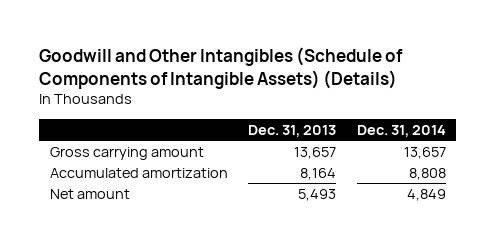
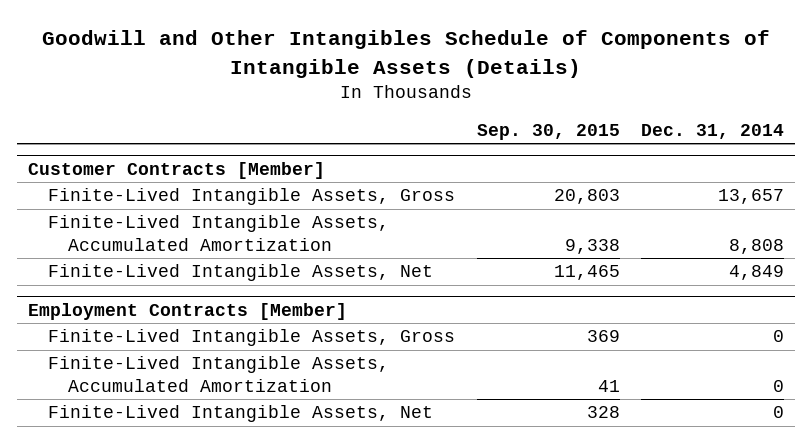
[39,46,404,89] Goodwill and Other Intangibles (Schedule of Components of Intangible Assets) (Details) -> [41,30,770,78] Goodwill and Other Intangibles Schedule of Components of Intangible Assets (Details)
[248,124,337,137] Dec. 31, 2013 -> none
none -> [476,123,620,140] Sep. 30, 2015
none -> [28,161,326,179] Customer Contracts [Member]
[49,147,204,161] Gross carrying amount -> [48,188,456,206] Finite-Lived Intangible Assets, Gross
[49,168,228,179] Accumulated amortization -> [48,215,390,251] Finite-Lived Intangible Assets, Accumulated Amortization
[49,189,130,200] Net amount -> [48,264,434,282] Finite-Lived Intangible Assets, Net
none -> [28,302,348,320] Employment Contracts [Member]
none -> [48,329,456,347] Finite-Lived Intangible Assets, Gross
none -> [48,356,390,392] Finite-Lived Intangible Assets, Accumulated Amortization
none -> [48,405,434,423] Finite-Lived Intangible Assets, Net

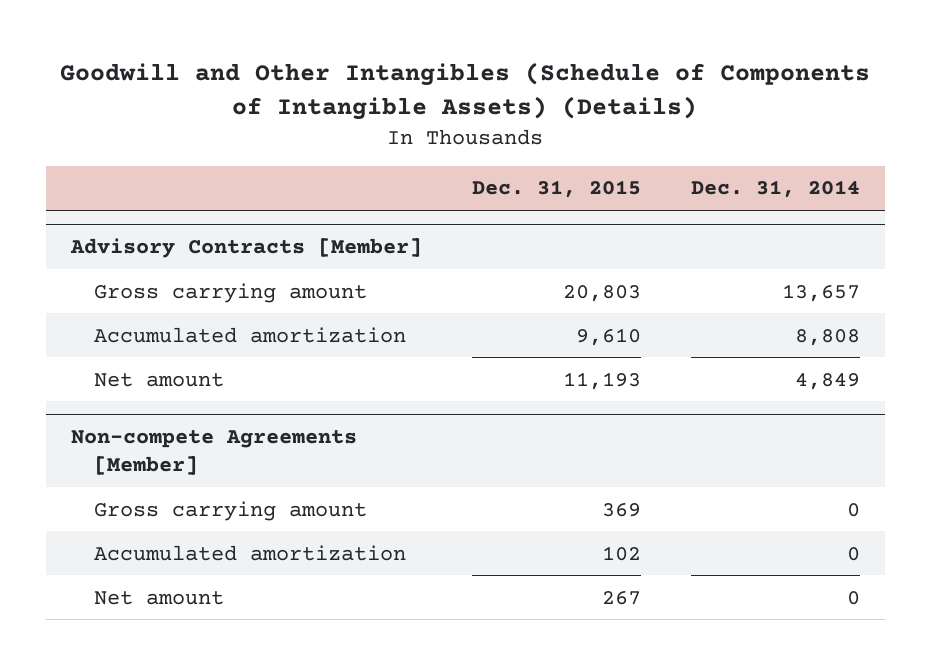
[41,30,770,78] Goodwill and Other Intangibles Schedule of Components of Intangible Assets (Details) -> [60,62,871,121] Goodwill and Other Intangibles (Schedule of Components of Intangible Assets) (Details)
[476,123,620,140] Sep. 30, 2015 -> none
none -> [471,180,641,199] Dec. 31, 2015
[28,161,326,179] Customer Contracts [Member] -> [69,238,422,259] Advisory Contracts [Member]
[48,188,456,206] Finite-Lived Intangible Assets, Gross -> [94,282,368,303] Gross carrying amount
[48,215,390,251] Finite-Lived Intangible Assets, Accumulated Amortization -> [94,326,407,343] Accumulated amortization
[48,264,434,282] Finite-Lived Intangible Assets, Net -> [94,372,225,387] Net amount
[28,302,348,320] Employment Contracts [Member] -> [70,430,357,475] Non-compete Agreements [Member]
[48,329,456,347] Finite-Lived Intangible Assets, Gross -> [94,500,368,521] Gross carrying amount
[48,356,390,392] Finite-Lived Intangible Assets, Accumulated Amortization -> [94,544,407,561] Accumulated amortization
[48,405,434,423] Finite-Lived Intangible Assets, Net -> [94,590,225,605] Net amount

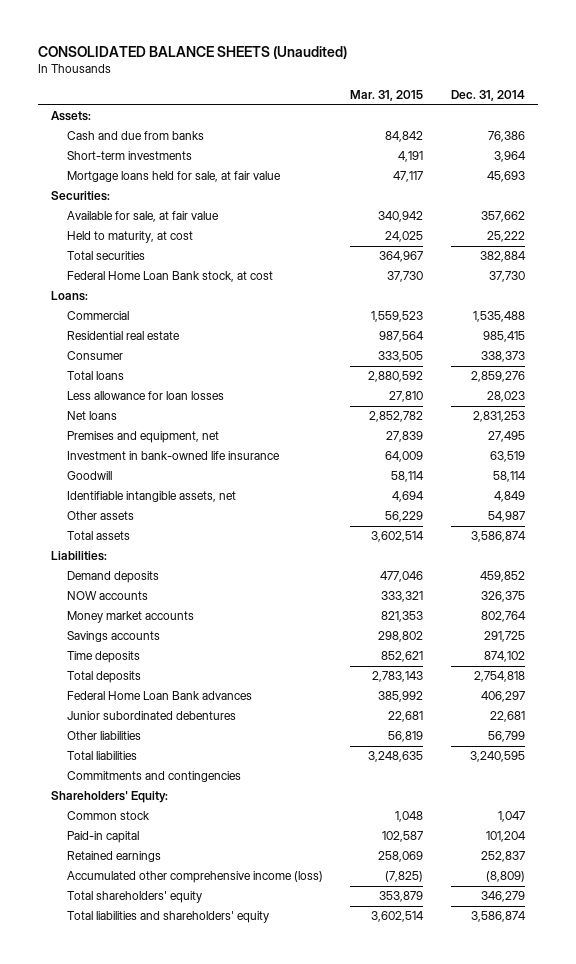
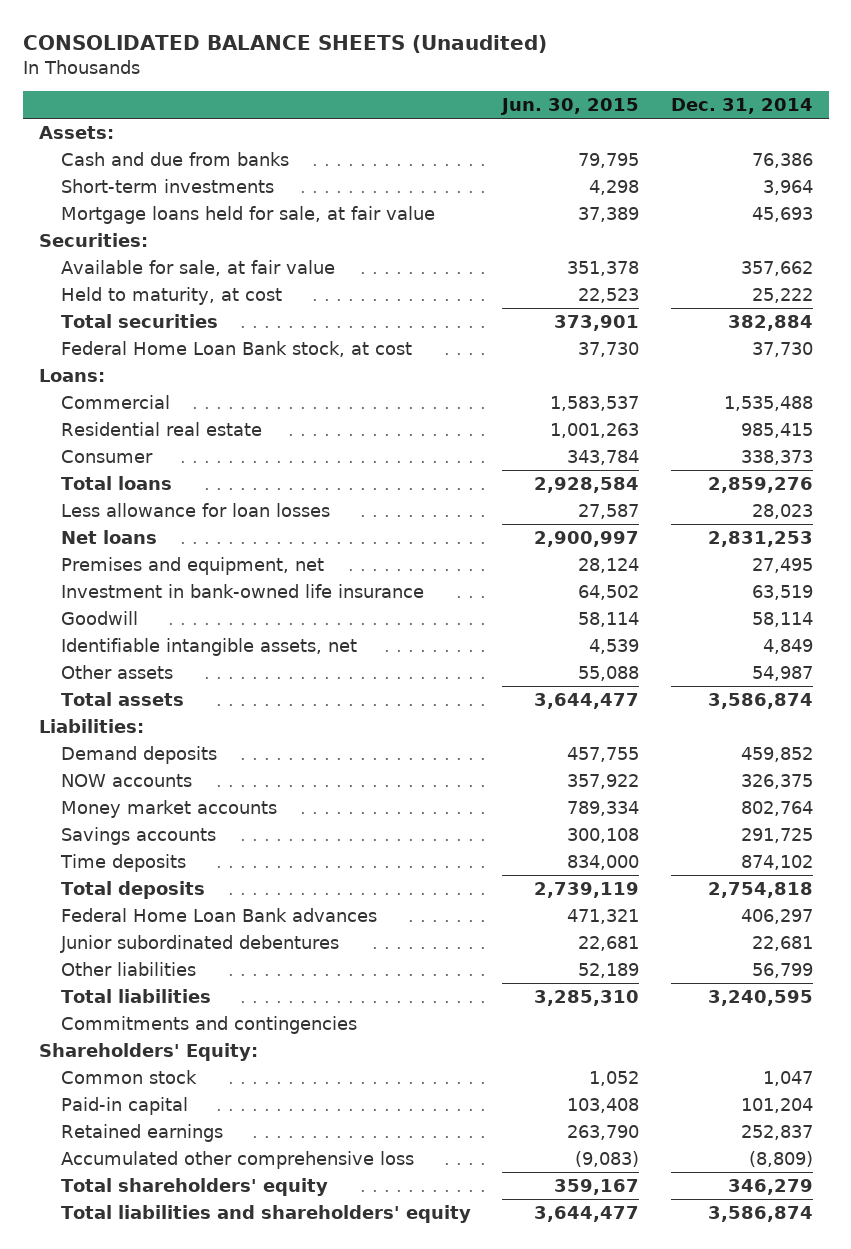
[350,90,424,102] Mar. 31, 2015 -> none
none -> [500,98,640,116] Jun. 30, 2015
[67,871,324,884] Accumulated other comprehensive income (loss) -> [60,1150,414,1169] Accumulated other comprehensive loss

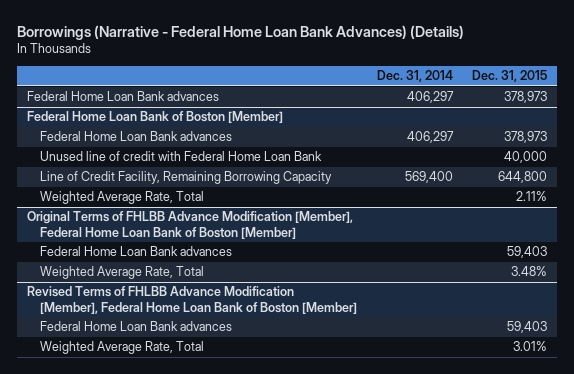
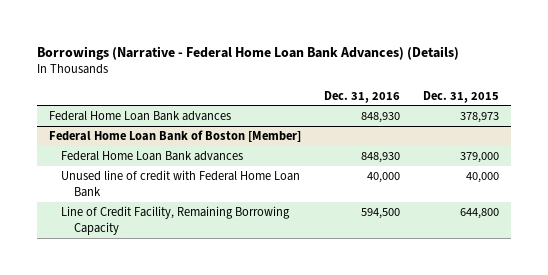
[376,70,453,83] Dec. 31, 2014 -> none
none -> [324,90,401,103] Dec. 31, 2016
[504,131,548,144] 378,973 -> [460,151,500,163] 379,000
[40,191,205,205] Weighted Average Rate, Total -> none
[27,211,354,240] Original Terms of FHLBB Advance Modification [Member], Federal Home Loan Bank of Boston [Member] -> none
[40,246,233,257] Federal Home Loan Bank advances -> none
[40,266,205,280] Weighted Average Rate, Total -> none
[27,286,358,315] Revised Terms of FHLBB Advance Modification [Member], Federal Home Loan Bank of Boston [Member] -> none
[40,321,233,332] Federal Home Loan Bank advances -> none
[40,341,205,355] Weighted Average Rate, Total -> none

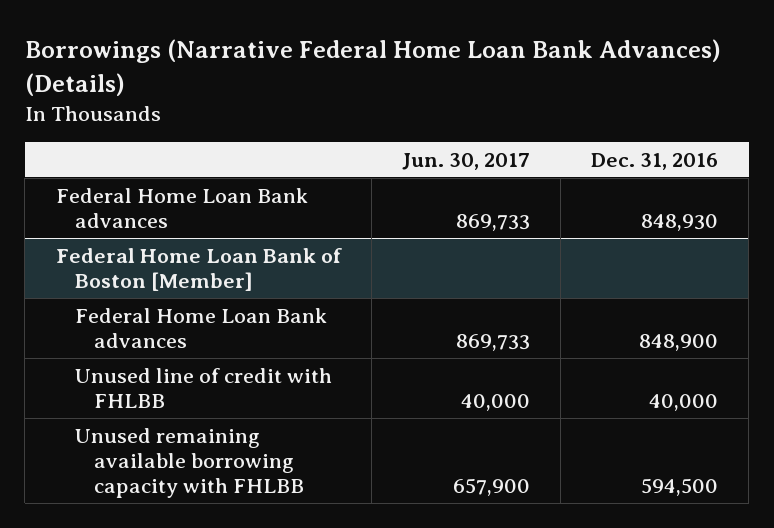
[37,45,460,60] Borrowings (Narrative - Federal Home Loan Bank Advances) (Details) -> [24,39,721,96] Borrowings (Narrative Federal Home Loan Bank Advances) (Details)
[423,90,500,103] Dec. 31, 2015 -> none
none -> [401,152,530,170] Jun. 30, 2017
[361,151,401,163] 848,930 -> [639,333,719,351] 848,900
[61,169,301,197] Unused line of credit with Federal Home Loan Bank -> [74,367,332,408] Unused line of credit with FHLBB
[61,205,291,235] Line of Credit Facility, Remaining Borrowing Capacity -> [74,427,304,499] Unused remaining available borrowing capacity with FHLBB

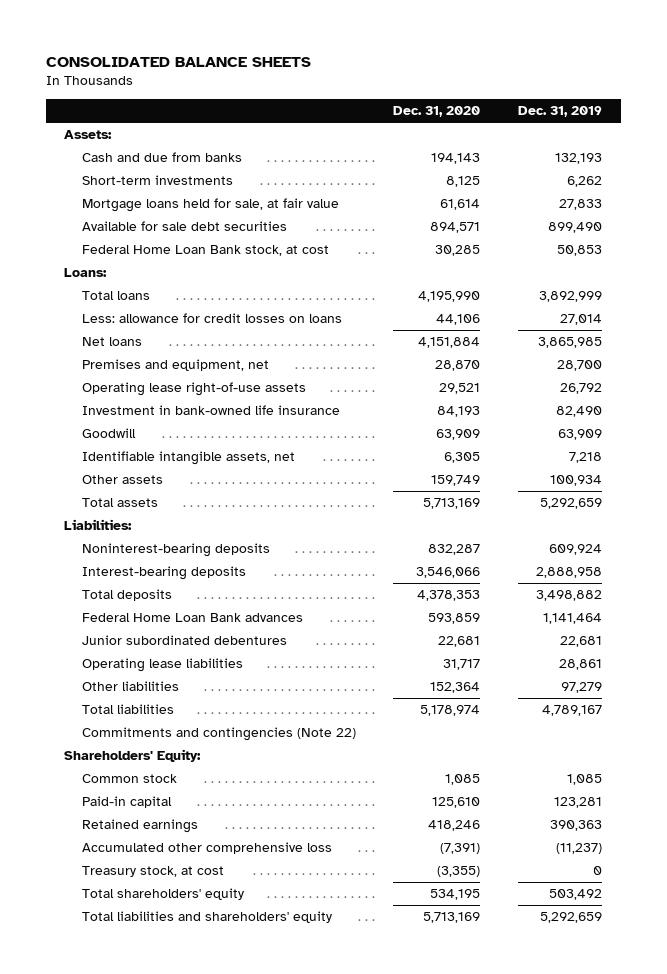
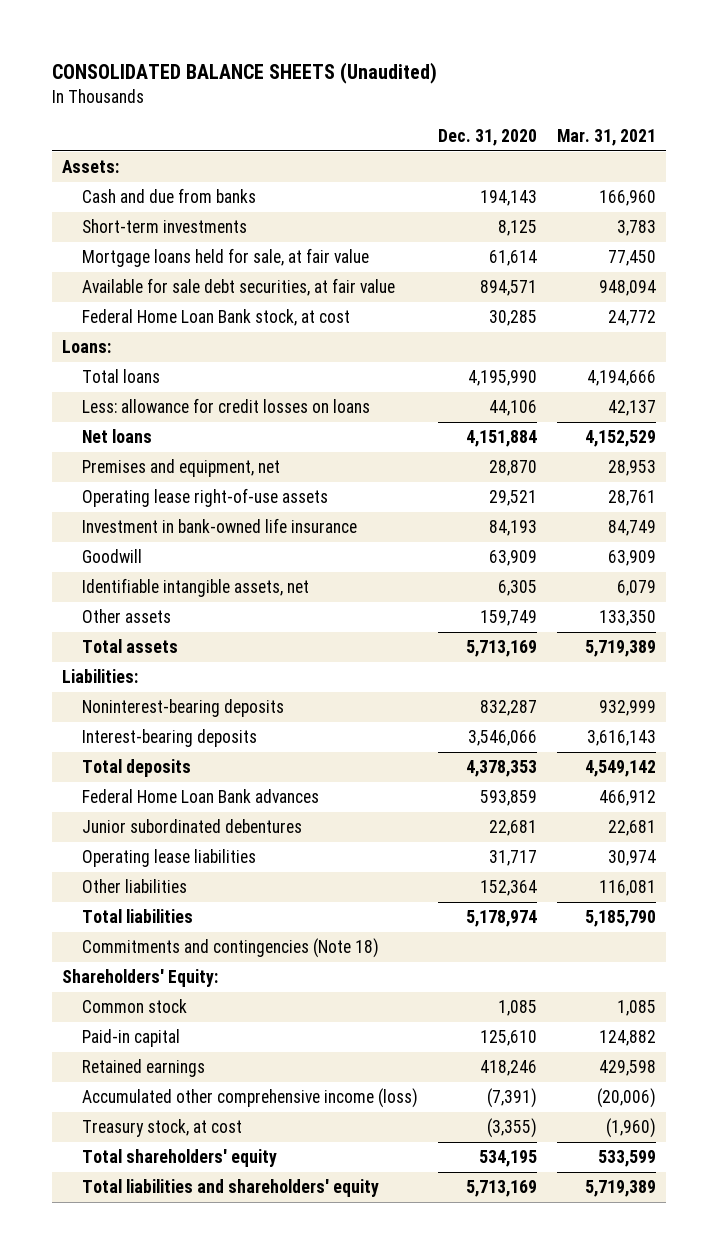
[45,56,311,67] CONSOLIDATED BALANCE SHEETS -> [52,62,438,85] CONSOLIDATED BALANCE SHEETS (Unaudited)
[518,106,603,118] Dec. 31, 2019 -> none
none -> [556,128,656,146] Mar. 31, 2021
[81,221,287,232] Available for sale debt securities -> [82,278,396,297] Available for sale debt securities, at fair value
[81,727,356,742] Commitments and contingencies (Note 22) -> [82,938,380,959] Commitments and contingencies (Note 18)
[81,842,332,855] Accumulated other comprehensive loss -> [82,1088,419,1109] Accumulated other comprehensive income (loss)

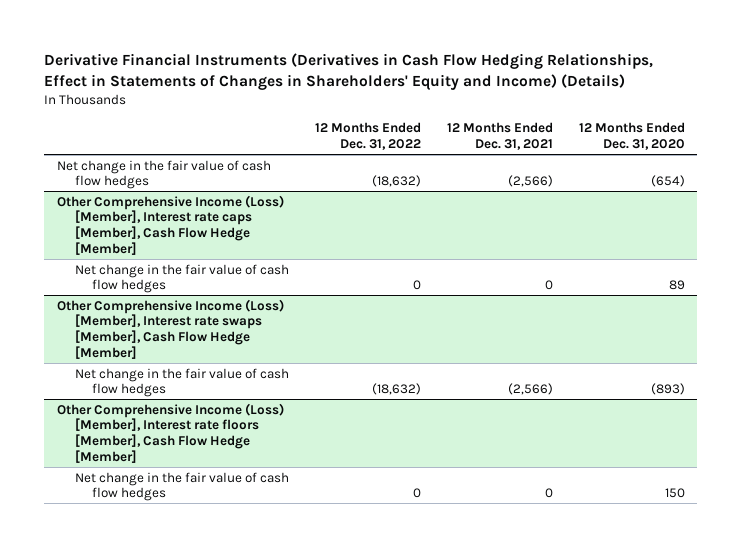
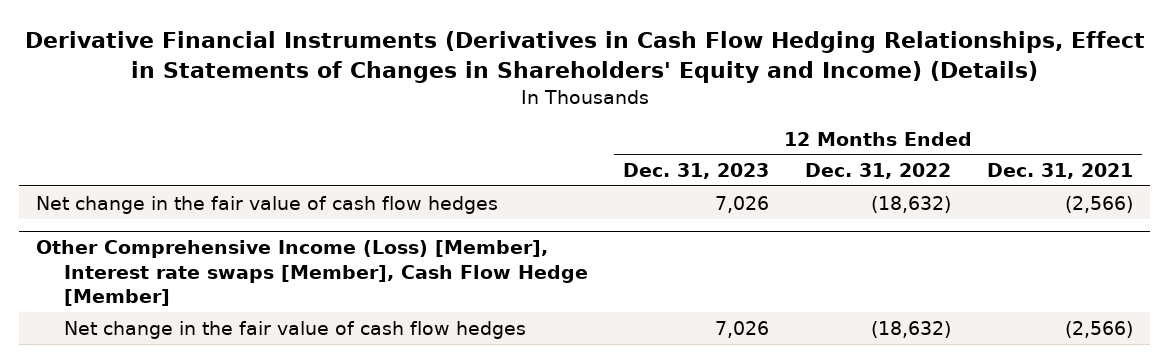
[578,122,685,151] 12 Months Ended Dec. 31, 2020 -> none
none -> [623,163,770,180] Dec. 31, 2023
[57,194,285,255] Other Comprehensive Income (Loss) [Member], Interest rate caps [Member], Cash Flow Hedge [Member] -> none
[74,263,289,294] Net change in the fair value of cash flow hedges -> none
[57,402,285,463] Other Comprehensive Income (Loss) [Member], Interest rate floors [Member], Cash Flow Hedge [Member] -> none
[74,471,289,502] Net change in the fair value of cash flow hedges -> none

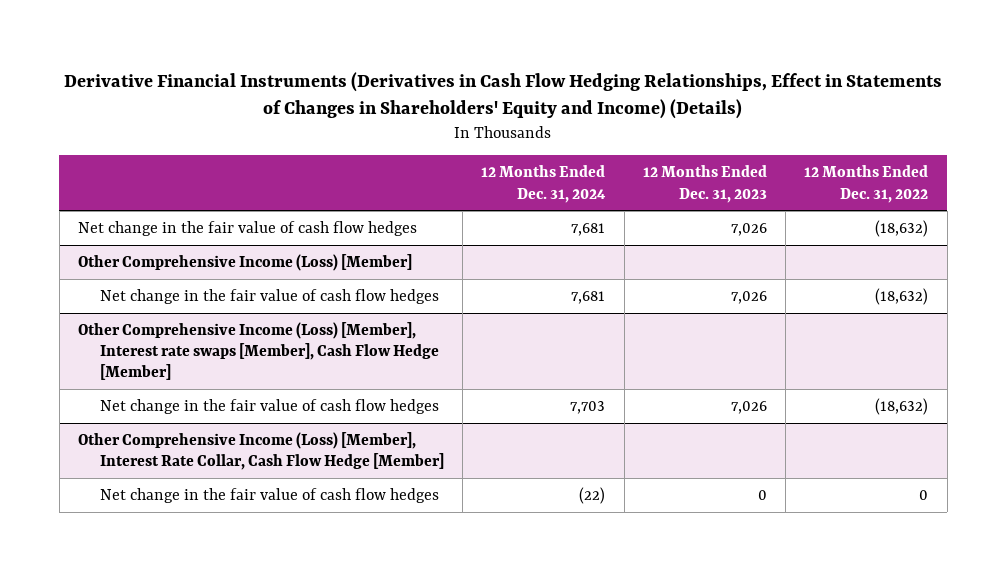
[986,163,1133,180] Dec. 31, 2021 -> none
none -> [481,165,607,203] 12 Months Ended Dec. 31, 2024
none -> [78,253,413,271] Other Comprehensive Income (Loss) [Member]
none -> [99,288,439,304] Net change in the fair value of cash flow hedges
none -> [78,431,444,471] Other Comprehensive Income (Loss) [Member], Interest Rate Collar, Cash Flow Hedge [Member]
none -> [99,487,439,503] Net change in the fair value of cash flow hedges

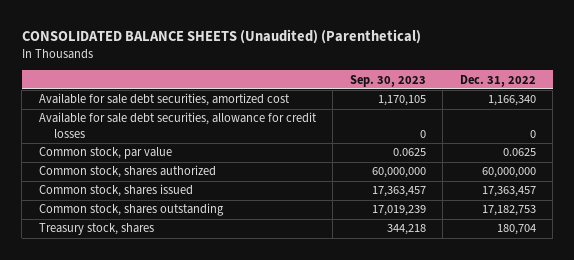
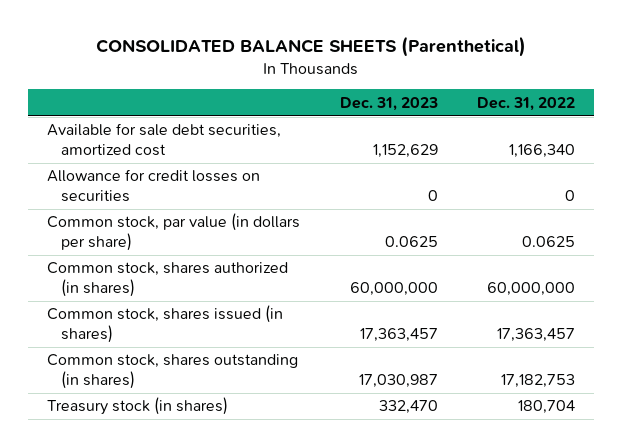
[21,29,421,45] CONSOLIDATED BALANCE SHEETS (Unaudited) (Parenthetical) -> [96,36,527,58] CONSOLIDATED BALANCE SHEETS (Parenthetical)
[349,74,426,87] Sep. 30, 2023 -> none
none -> [339,96,438,111] Dec. 31, 2023
[38,112,317,138] Available for sale debt securities, allowance for credit losses -> [47,169,261,203] Allowance for credit losses on securities
[38,147,172,160] Common stock, par value -> [47,213,301,252] Common stock, par value (in dollars per share)
[38,165,216,179] Common stock, shares authorized -> [47,262,289,298] Common stock, shares authorized (in shares)
[38,184,193,198] Common stock, shares issued -> [47,305,284,344] Common stock, shares issued (in shares)
[38,203,224,217] Common stock, shares outstanding -> [47,354,299,390] Common stock, shares outstanding (in shares)
[38,223,154,236] Treasury stock, shares -> [47,397,229,416] Treasury stock (in shares)

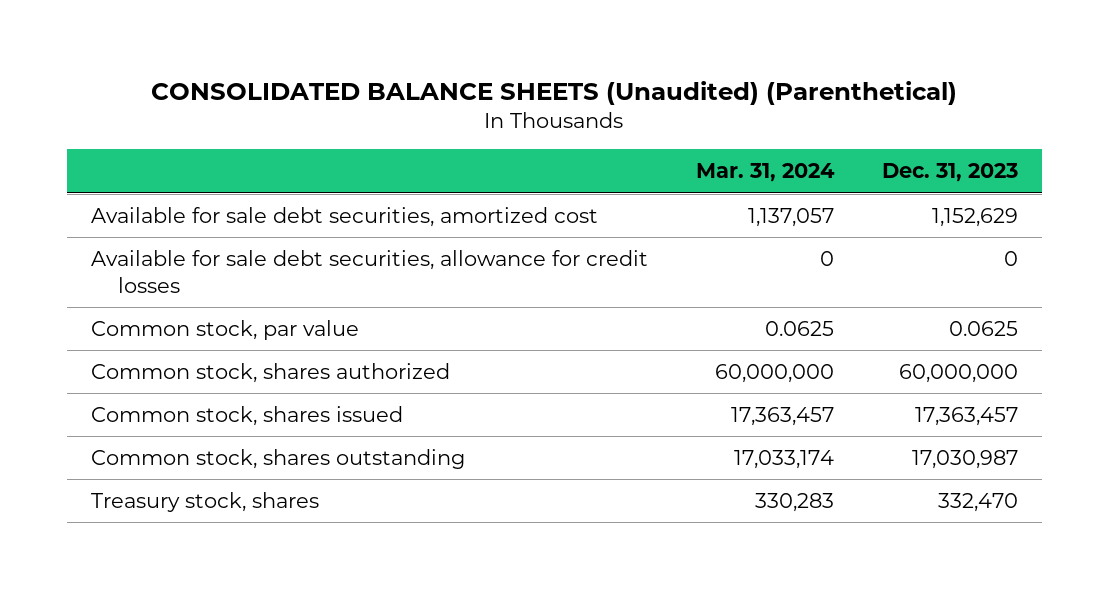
[96,36,527,58] CONSOLIDATED BALANCE SHEETS (Parenthetical) -> [151,80,958,105] CONSOLIDATED BALANCE SHEETS (Unaudited) (Parenthetical)
[476,96,575,111] Dec. 31, 2022 -> none
none -> [695,163,835,183] Mar. 31, 2024
[47,169,261,203] Allowance for credit losses on securities -> [90,249,648,293] Available for sale debt securities, allowance for credit losses
[47,213,301,252] Common stock, par value (in dollars per share) -> [90,319,359,340] Common stock, par value
[47,262,289,298] Common stock, shares authorized (in shares) -> [90,362,450,383] Common stock, shares authorized
[47,305,284,344] Common stock, shares issued (in shares) -> [90,405,403,426] Common stock, shares issued
[47,354,299,390] Common stock, shares outstanding (in shares) -> [90,448,465,469] Common stock, shares outstanding
[47,397,229,416] Treasury stock (in shares) -> [90,491,319,512] Treasury stock, shares

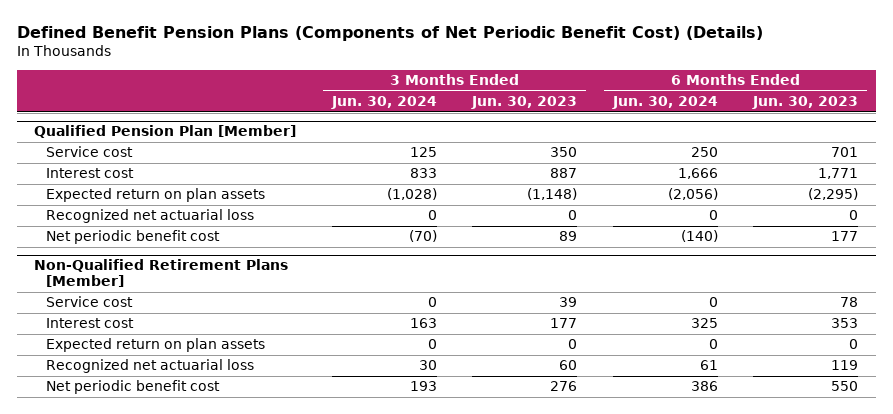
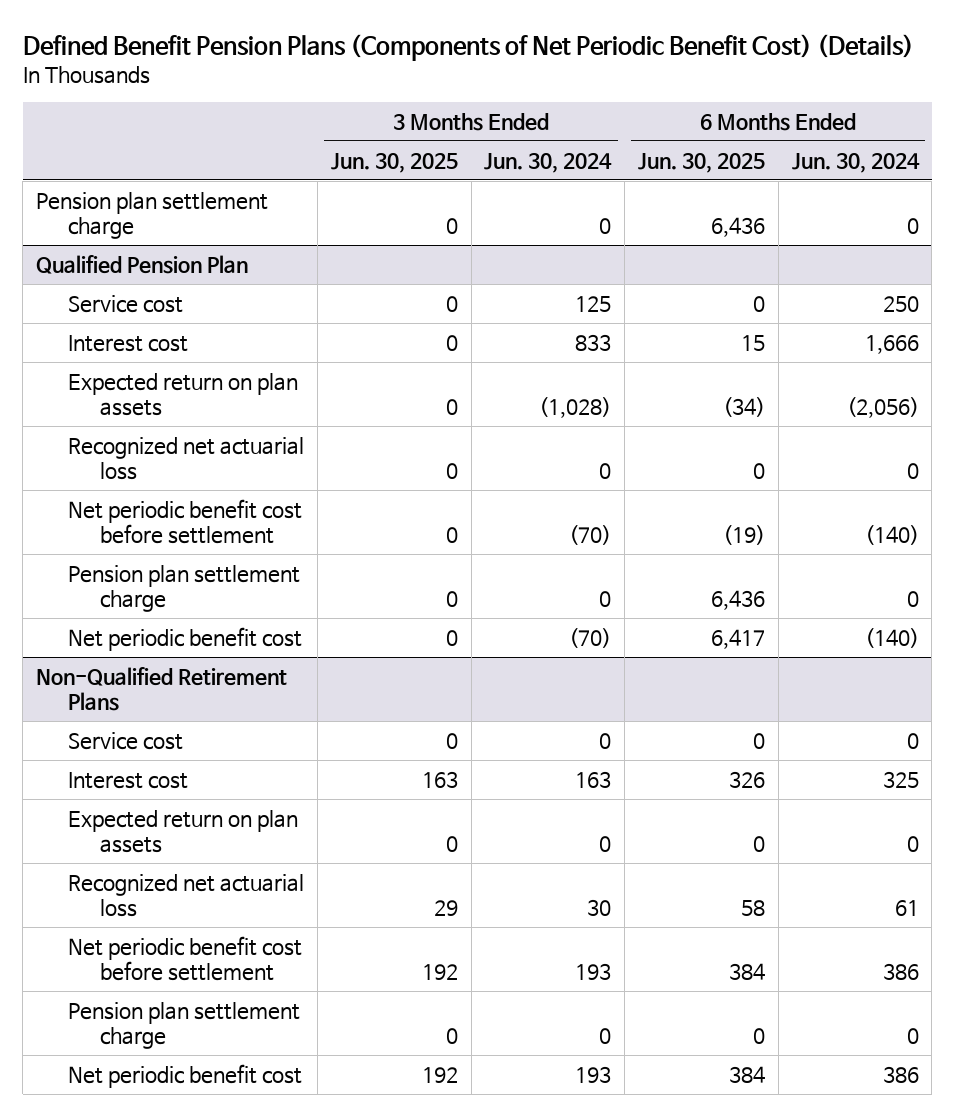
[471,96,578,110] Jun. 30, 2023 -> none
[752,96,859,110] Jun. 30, 2023 -> none
none -> [330,152,458,173] Jun. 30, 2025
none -> [638,152,766,173] Jun. 30, 2025
none -> [36,191,269,239] Pension plan settlement charge
[34,125,297,139] Qualified Pension Plan [Member] -> [36,254,249,274] Qualified Pension Plan
none -> [68,498,303,544] Net periodic benefit cost before settlement
none -> [68,564,301,612] Pension plan settlement charge
[34,259,289,288] Non-Qualified Retirement Plans [Member] -> [36,666,288,711] Non-Qualified Retirement Plans
none -> [68,935,303,981] Net periodic benefit cost before settlement
none -> [68,1001,301,1049] Pension plan settlement charge

